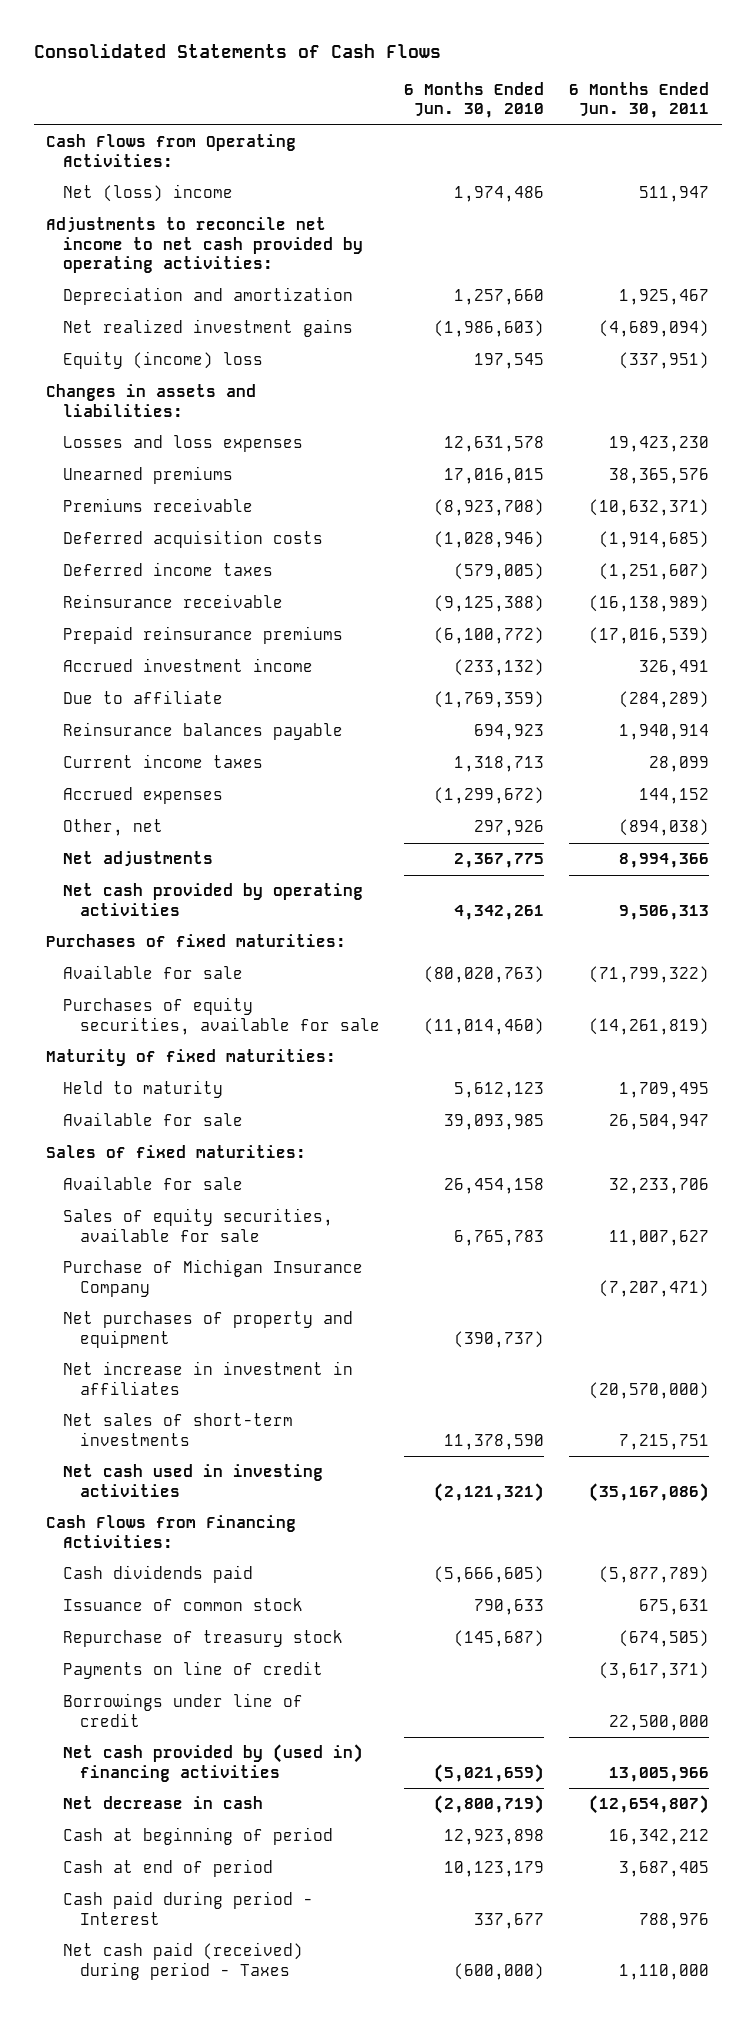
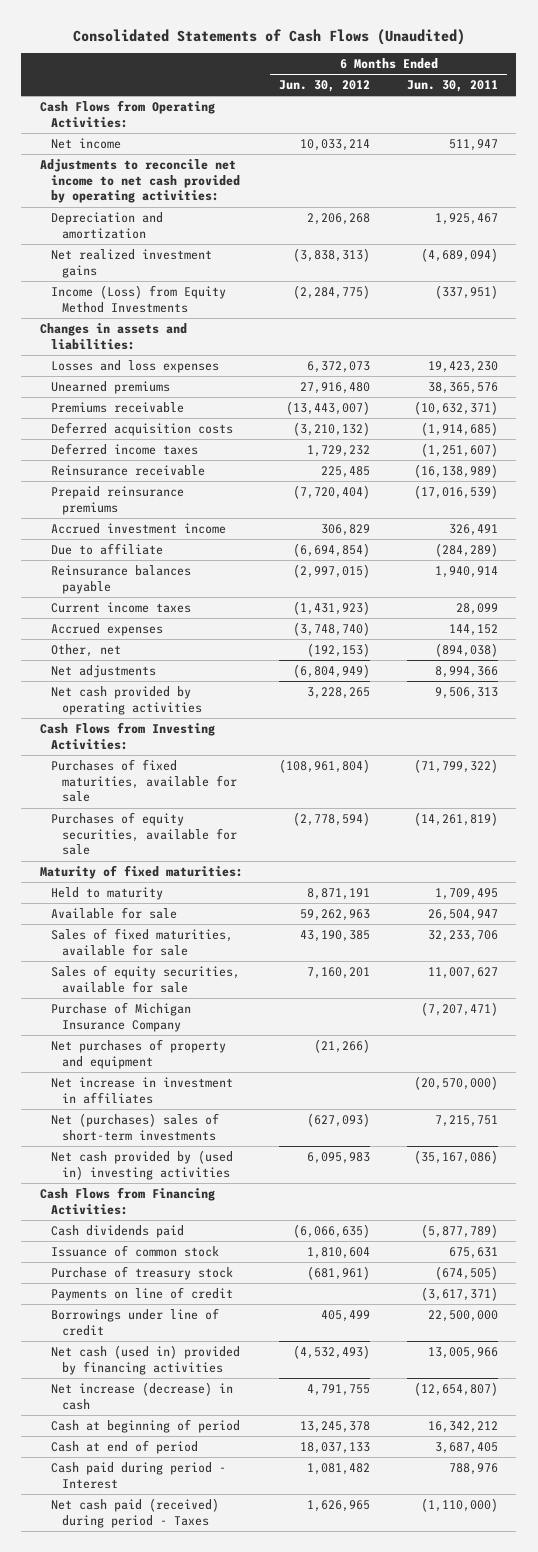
[33,42,441,58] Consolidated Statements of Cash Flows -> [72,28,465,45] Consolidated Statements of Cash Flows (Unaudited)
[404,81,545,119] 6 Months Ended Jun. 30, 2010 -> none
none -> [279,80,371,93] Jun. 30, 2012
[62,184,233,203] Net (loss) income -> [50,137,121,149] Net income
[62,351,263,370] Equity (income) loss -> [50,284,226,313] Income (Loss) from Equity Method Investments
[45,934,346,948] Purchases of fixed maturities: -> none
none -> [39,721,215,750] Cash Flows from Investing Activities:
[62,965,243,980] Available for sale -> [50,758,237,803] Purchases of fixed maturities, available for sale
[45,1145,306,1159] Sales of fixed maturities: -> none
[62,1176,243,1191] Available for sale -> [50,927,233,956] Sales of fixed maturities, available for sale
[62,1413,293,1446] Net sales of short-term investments -> [50,1112,219,1141] Net (purchases) sales of short-term investments
[62,1464,323,1497] Net cash used in investing activities -> [50,1149,233,1180] Net cash provided by (used in) investing activities
[62,1630,343,1648] Repurchase of treasury stock -> [50,1265,233,1280] Purchase of treasury stock
[62,1744,363,1782] Net cash provided by (used in) financing activities -> [50,1344,240,1375] Net cash (used in) provided by financing activities
[62,1796,263,1810] Net decrease in cash -> [50,1381,233,1410] Net increase (decrease) in cash
[619,1963,710,1980] 1,110,000 -> [421,1497,499,1512] (1,110,000)

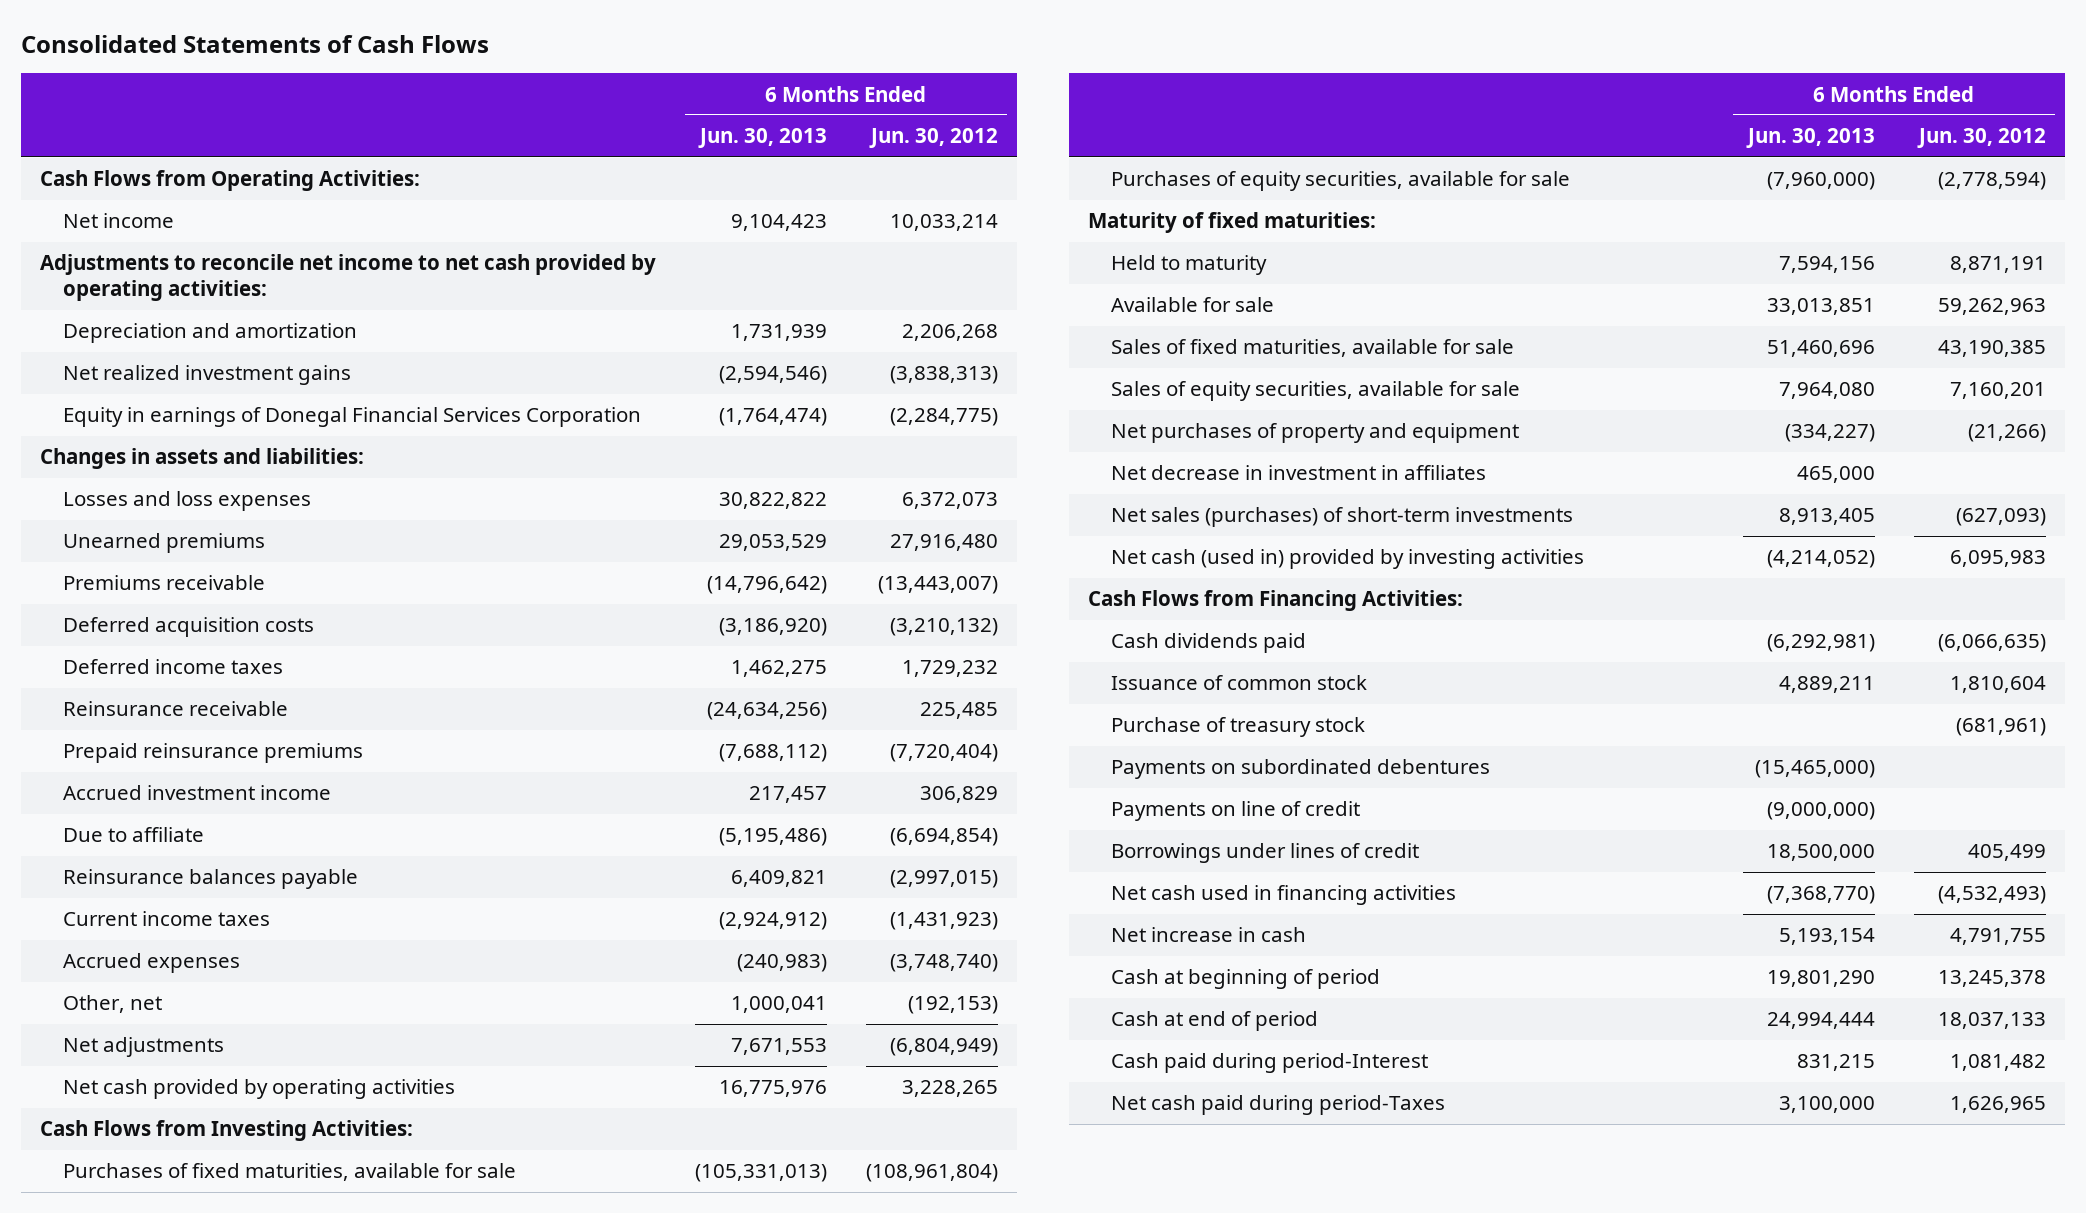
[72,28,465,45] Consolidated Statements of Cash Flows (Unaudited) -> [20,34,489,53] Consolidated Statements of Cash Flows
[407,80,499,93] Jun. 30, 2011 -> none
none -> [697,128,827,149] Jun. 30, 2013
[50,284,226,313] Income (Loss) from Equity Method Investments -> [62,407,641,428] Equity in earnings of Donegal Financial Services Corporation
[50,1001,191,1032] Purchase of Michigan Insurance Company -> none
[50,1076,233,1104] Net increase in investment in affiliates -> [1110,465,1486,481] Net decrease in investment in affiliates
[50,1112,219,1141] Net (purchases) sales of short-term investments -> [1110,507,1573,528] Net sales (purchases) of short-term investments
[50,1149,233,1180] Net cash provided by (used in) investing activities -> [1110,549,1584,570] Net cash (used in) provided by investing activities
none -> [1110,759,1490,780] Payments on subordinated debentures
[50,1307,219,1336] Borrowings under line of credit -> [1110,843,1419,864] Borrowings under lines of credit
[50,1344,240,1375] Net cash (used in) provided by financing activities -> [1110,885,1456,906] Net cash used in financing activities
[50,1381,233,1410] Net increase (decrease) in cash -> [1110,927,1306,943] Net increase in cash
[50,1461,226,1489] Cash paid during period - Interest -> [1110,1053,1428,1074] Cash paid during period-Interest
[50,1497,219,1528] Net cash paid (received) during period - Taxes -> [1110,1095,1445,1116] Net cash paid during period-Taxes

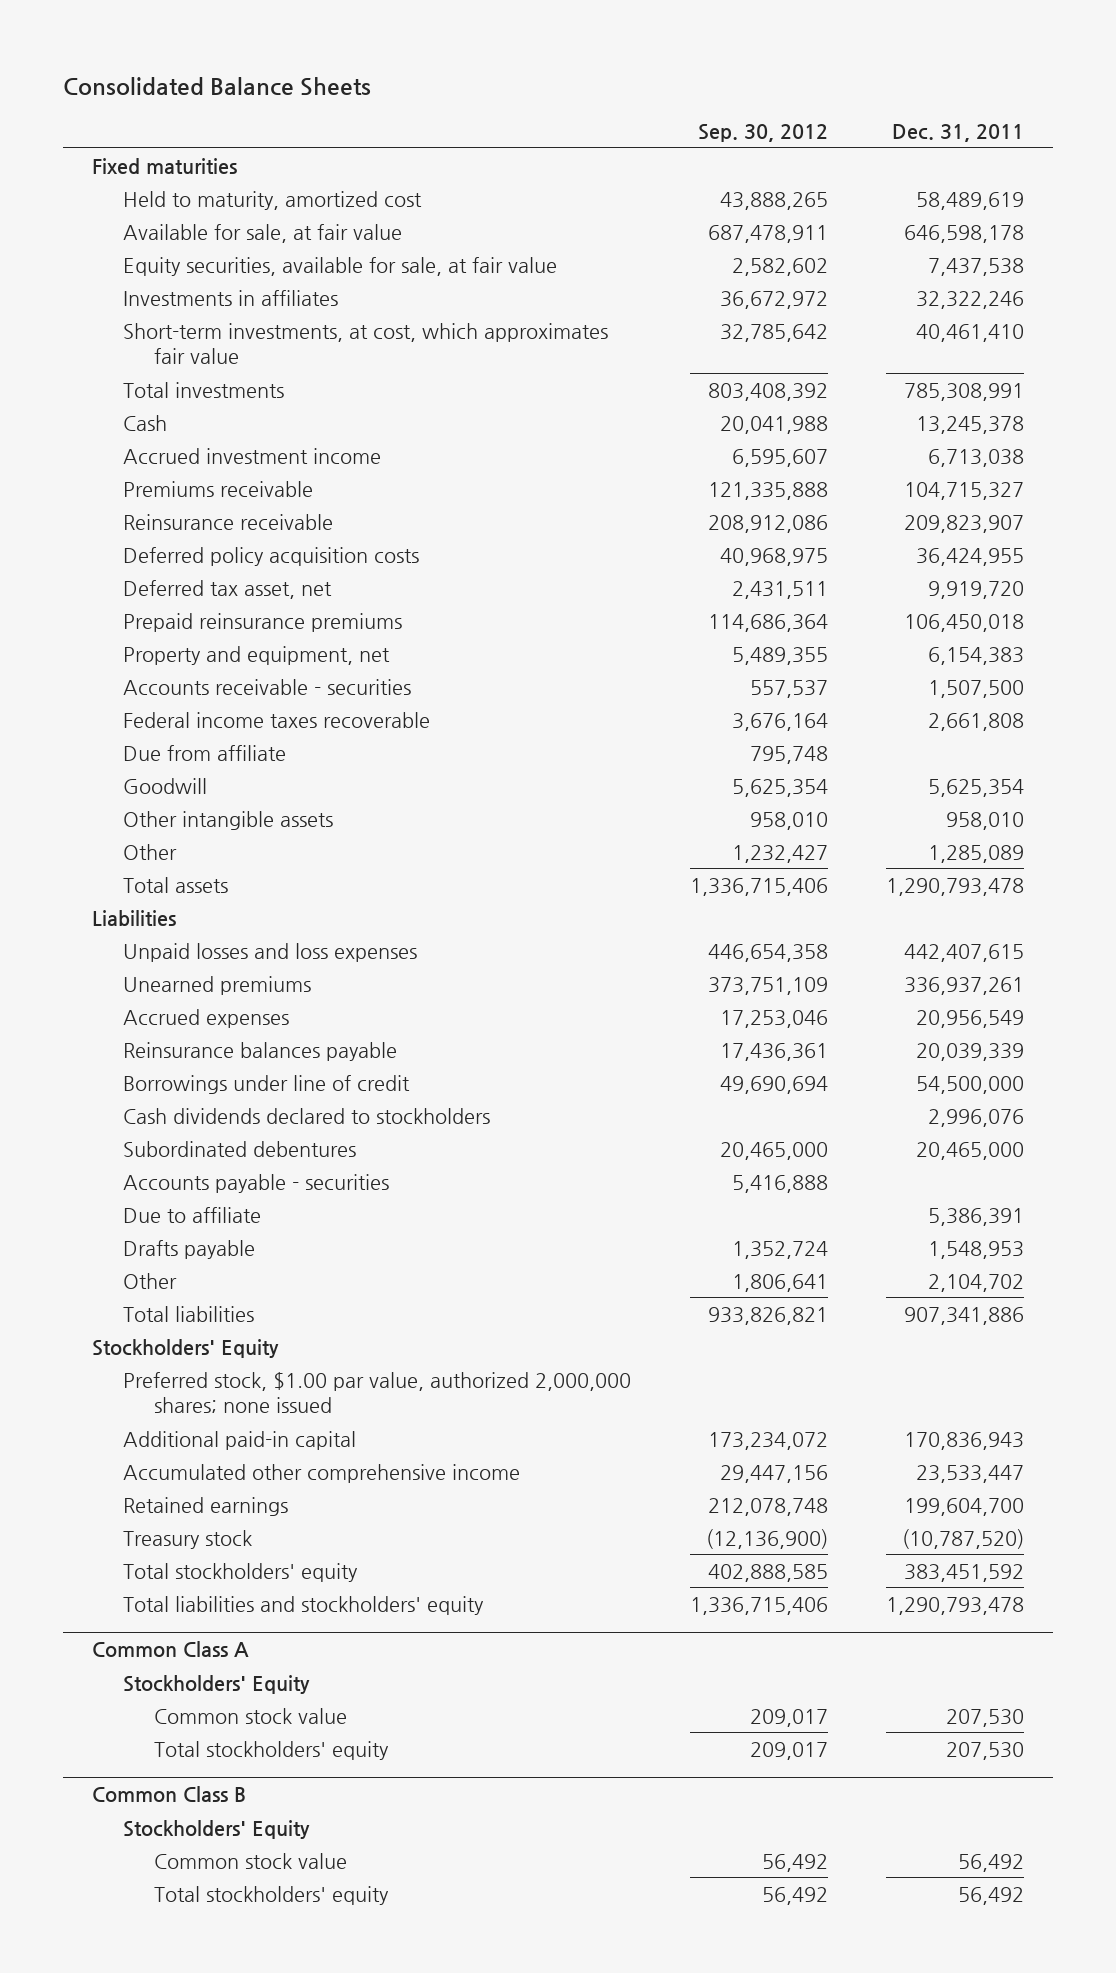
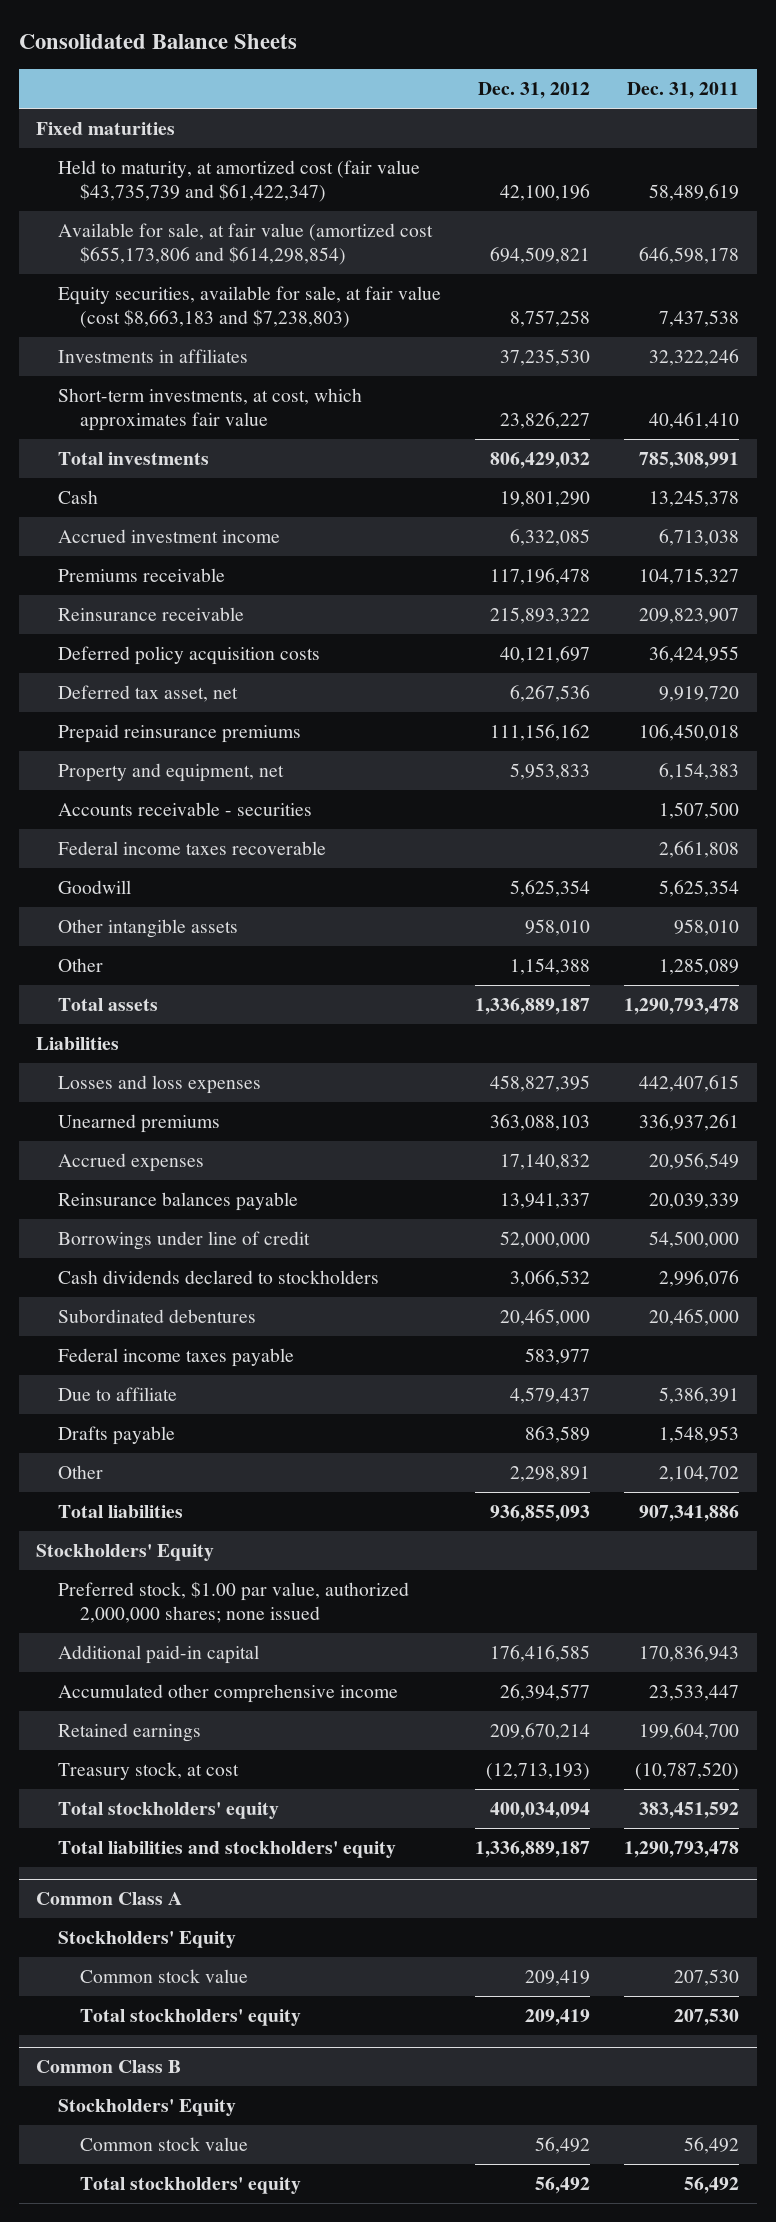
[697,124,828,143] Sep. 30, 2012 -> none
none -> [478,81,591,99] Dec. 31, 2012
[123,190,423,210] Held to maturity, amortized cost -> [57,160,420,203] Held to maturity, at amortized cost (fair value $43,735,739 and $61,422,347)
[123,223,403,243] Available for sale, at fair value -> [57,223,433,266] Available for sale, at fair value (amortized cost $655,173,806 and $614,298,854)
[123,256,558,276] Equity securities, available for sale, at fair value -> [57,286,441,329] Equity securities, available for sale, at fair value (cost $8,663,183 and $7,238,803)
[123,744,287,761] Due from affiliate -> none
[123,942,418,962] Unpaid losses and loss expenses -> [57,1075,261,1095] Losses and loss expenses
[123,1173,390,1193] Accounts payable - securities -> [57,1348,294,1368] Federal income taxes payable
[123,1529,253,1549] Treasury stock -> [57,1762,239,1781] Treasury stock, at cost

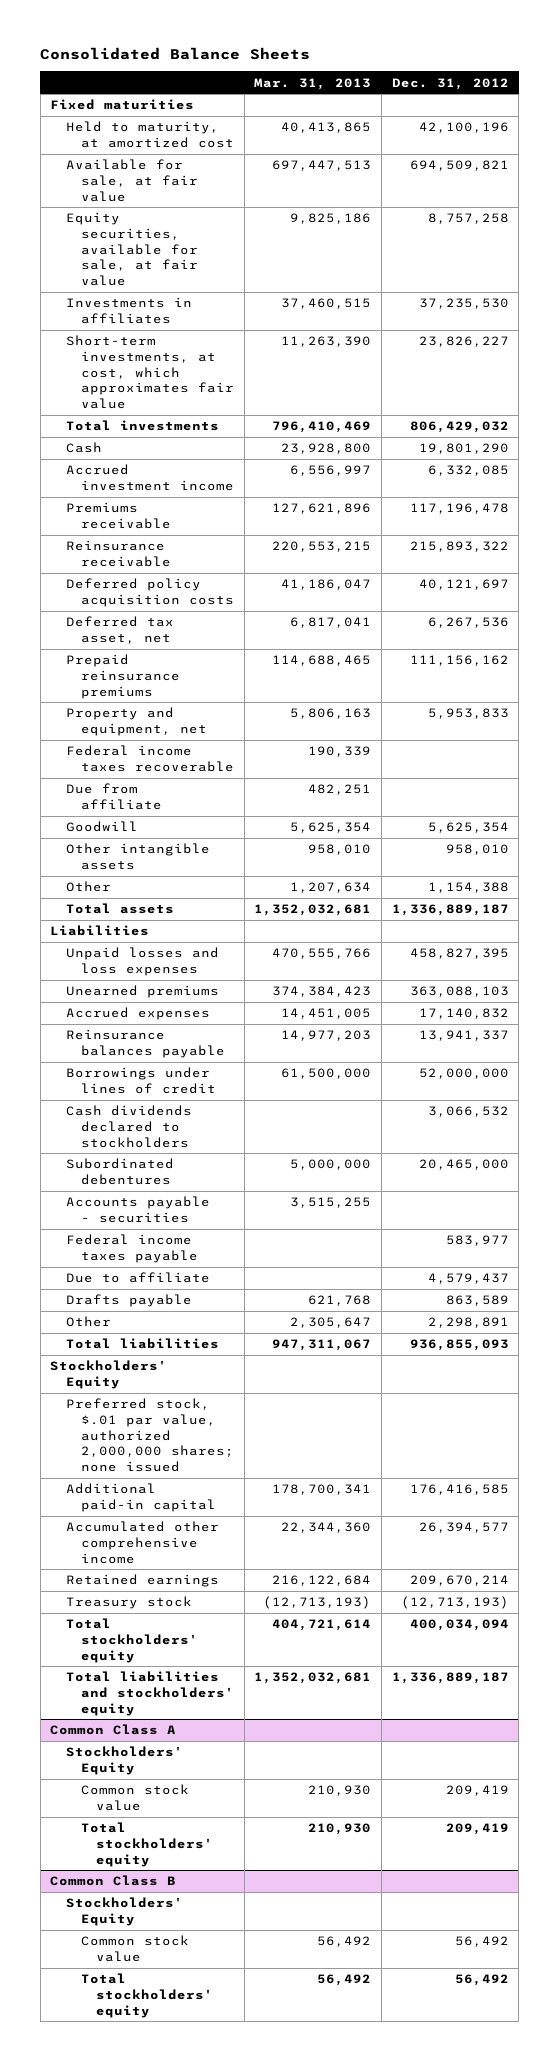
[627,81,740,99] Dec. 31, 2011 -> none
none -> [254,77,372,90] Mar. 31, 2013
[57,160,420,203] Held to maturity, at amortized cost (fair value $43,735,739 and $61,422,347) -> [65,121,234,149] Held to maturity, at amortized cost
[57,223,433,266] Available for sale, at fair value (amortized cost $655,173,806 and $614,298,854) -> [65,159,198,202] Available for sale, at fair value
[57,286,441,329] Equity securities, available for sale, at fair value (cost $8,663,183 and $7,238,803) -> [65,212,198,287] Equity securities, available for sale, at fair value
[57,802,312,817] Accounts receivable - securities -> none
none -> [65,783,162,811] Due from affiliate
[57,1075,261,1095] Losses and loss expenses -> [65,947,219,977] Unpaid losses and loss expenses
[57,1231,310,1251] Borrowings under line of credit -> [65,1067,216,1095] Borrowings under lines of credit
none -> [65,1196,210,1224] Accounts payable - securities
[57,1581,409,1624] Preferred stock, $1.00 par value, authorized 2,000,000 shares; none issued -> [65,1398,234,1473] Preferred stock, $.01 par value, authorized 2,000,000 shares; none issued
[57,1762,239,1781] Treasury stock, at cost -> [65,1596,192,1610] Treasury stock

